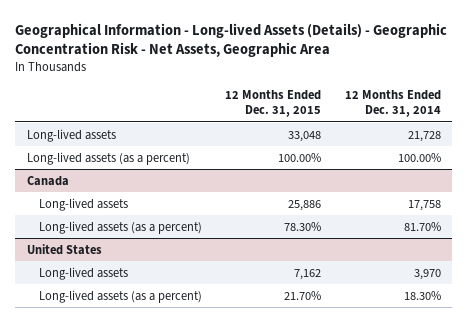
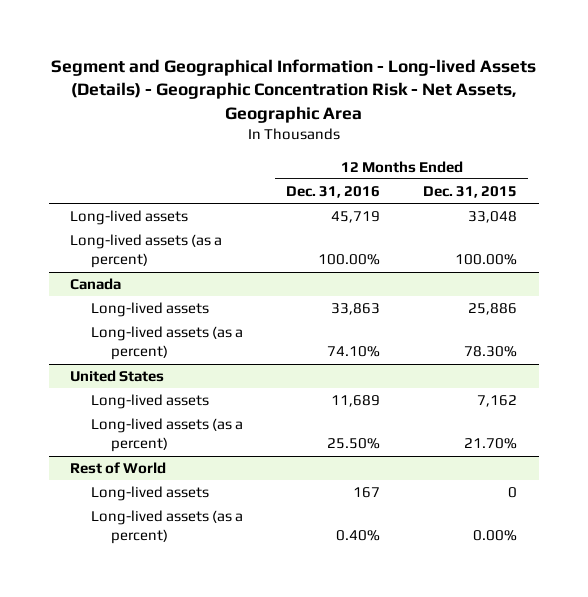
[15,22,448,58] Geographical Information - Long-lived Assets (Details) - Geographic Concentration Risk - Net Assets, Geographic Area -> [50,58,536,123] Segment and Geographical Information - Long-lived Assets (Details) - Geographic Concentration Risk - Net Assets, Geographic Area
[344,90,441,118] 12 Months Ended Dec. 31, 2014 -> none
none -> [285,186,380,199] Dec. 31, 2016
none -> [70,462,167,475] Rest of World
none -> [90,486,209,502] Long-lived assets
none -> [90,510,243,545] Long-lived assets (as a percent)

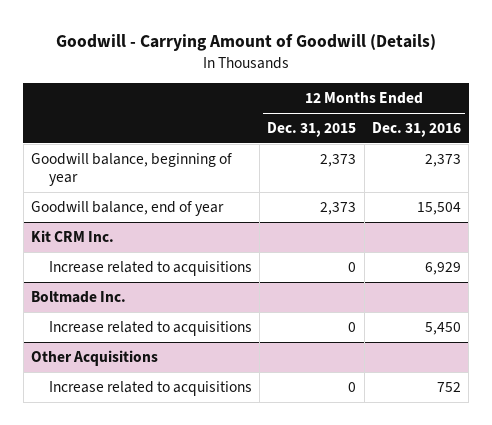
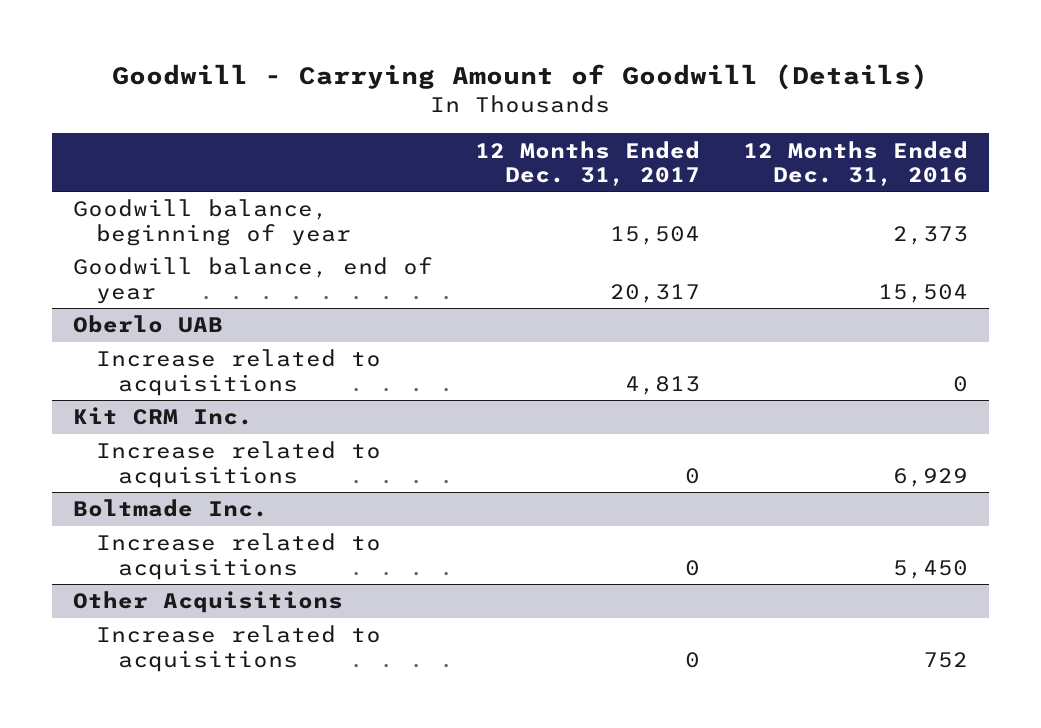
[267,122,357,138] Dec. 31, 2015 -> none
none -> [475,140,701,186] 12 Months Ended Dec. 31, 2017
none -> [73,315,224,334] Oberlo UAB
none -> [95,349,381,396] Increase related to acquisitions

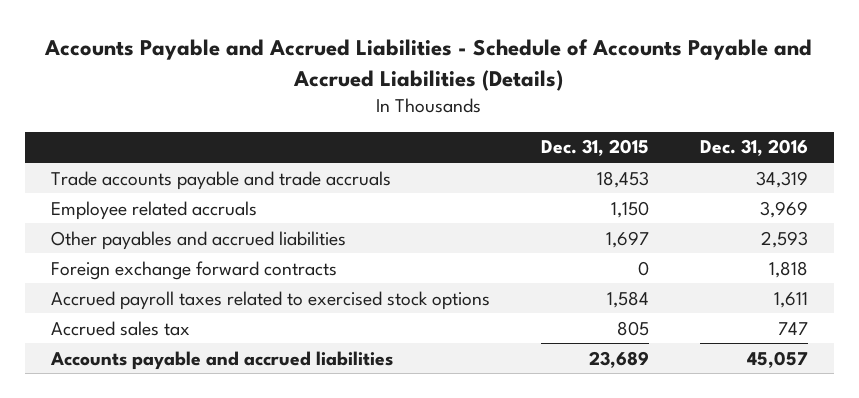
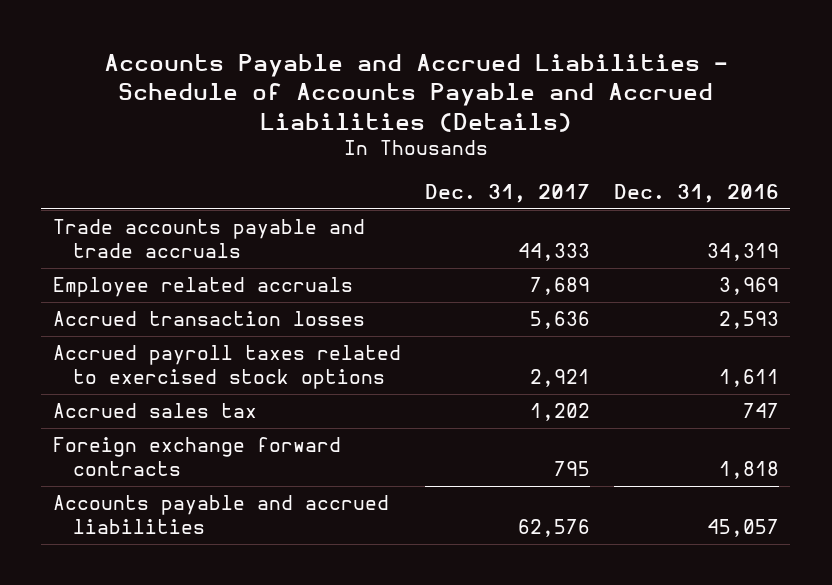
[540,139,649,157] Dec. 31, 2015 -> none
none -> [424,183,590,203] Dec. 31, 2017
[50,230,346,250] Other payables and accrued liabilities -> [53,311,366,327] Accrued transaction losses
[50,260,337,280] Foreign exchange forward contracts -> [53,437,342,476] Foreign exchange forward contracts

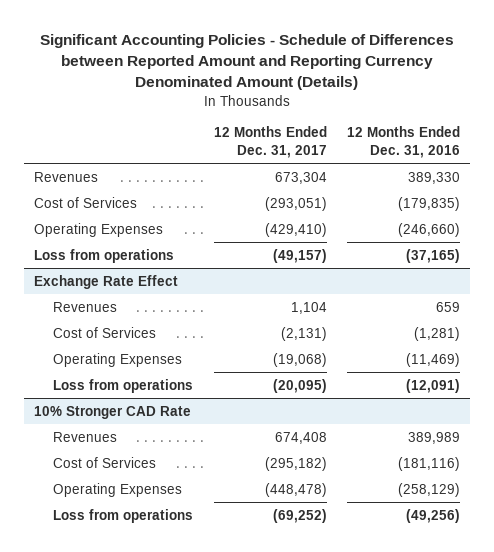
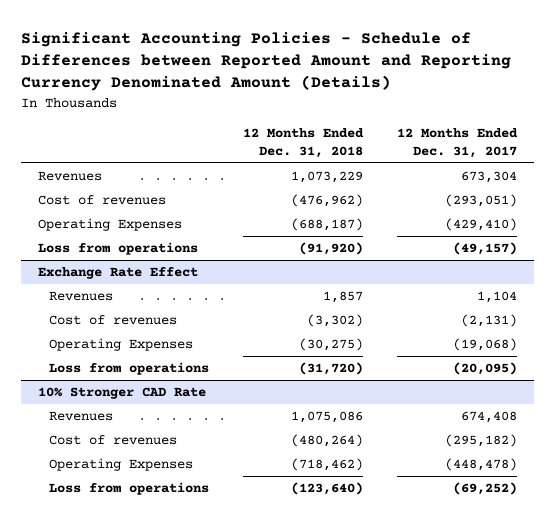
[346,126,460,158] 12 Months Ended Dec. 31, 2016 -> none
none -> [242,127,364,159] 12 Months Ended Dec. 31, 2018
[33,196,137,208] Cost of Services -> [38,195,167,206] Cost of revenues
[53,326,157,338] Cost of Services -> [48,315,177,326] Cost of revenues
[53,456,157,468] Cost of Services -> [48,435,177,446] Cost of revenues

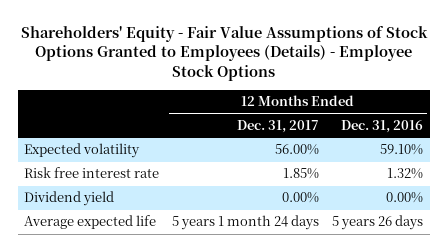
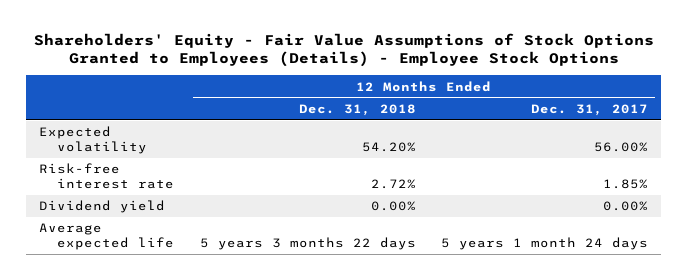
[341,120,424,134] Dec. 31, 2016 -> none
none -> [298,103,416,116] Dec. 31, 2018
[24,167,160,179] Risk free interest rate -> [38,163,175,189] Risk-free interest rate

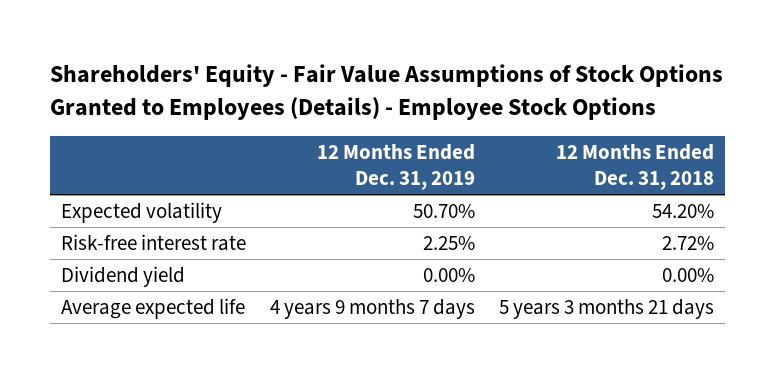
[531,103,649,116] Dec. 31, 2017 -> none
none -> [316,143,475,191] 12 Months Ended Dec. 31, 2019
[199,236,416,250] 5 years 3 months 22 days -> [498,298,714,319] 5 years 3 months 21 days

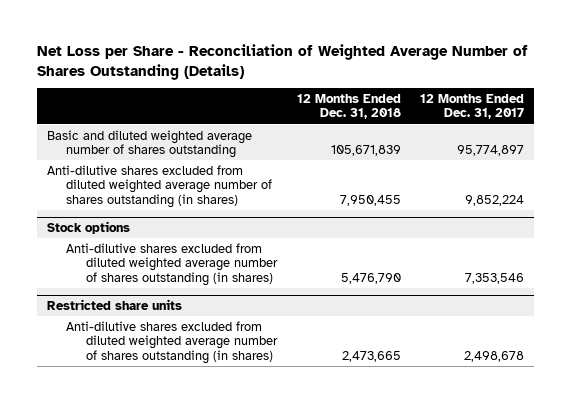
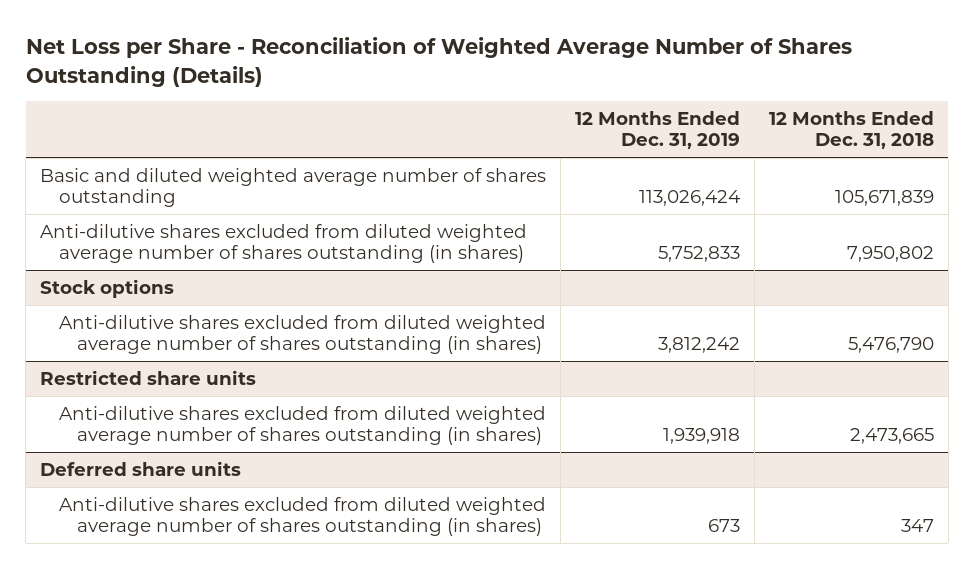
[420,93,525,120] 12 Months Ended Dec. 31, 2017 -> none
none -> [575,111,741,150] 12 Months Ended Dec. 31, 2019
[339,195,401,207] 7,950,455 -> [847,246,935,263] 7,950,802
none -> [40,460,242,476] Deferred share units
none -> [58,496,546,537] Anti-dilutive shares excluded from diluted weighted average number of shares outstanding (in shares)

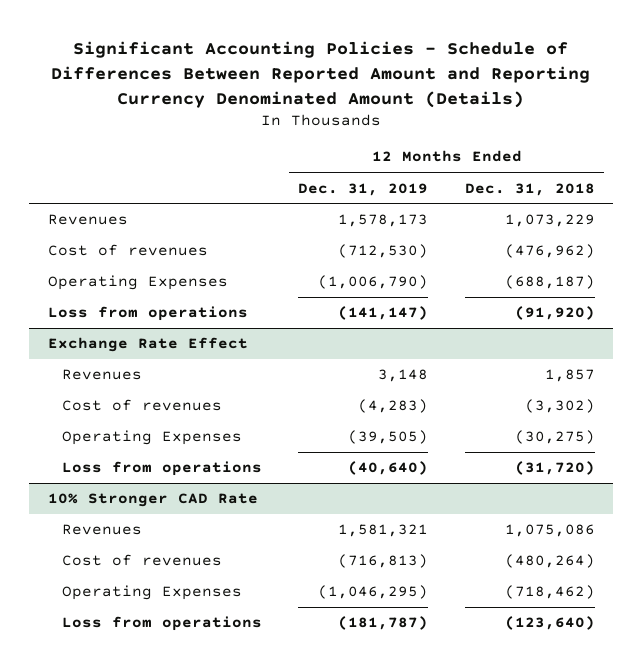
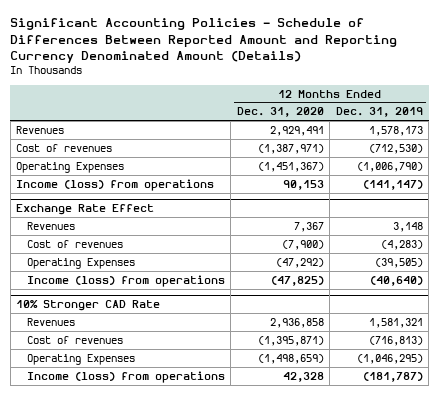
[464,182,595,196] Dec. 31, 2018 -> none
none -> [236,107,324,118] Dec. 31, 2020
[47,306,248,322] Loss from operations -> [16,178,215,191] Income (loss) from operations
[61,461,262,477] Loss from operations -> [27,274,226,287] Income (loss) from operations
[61,616,262,632] Loss from operations -> [27,370,226,383] Income (loss) from operations

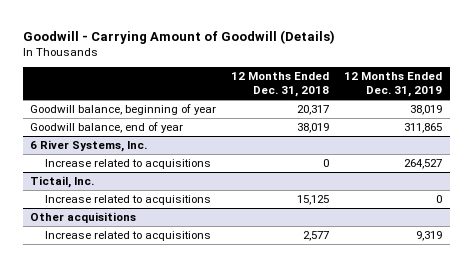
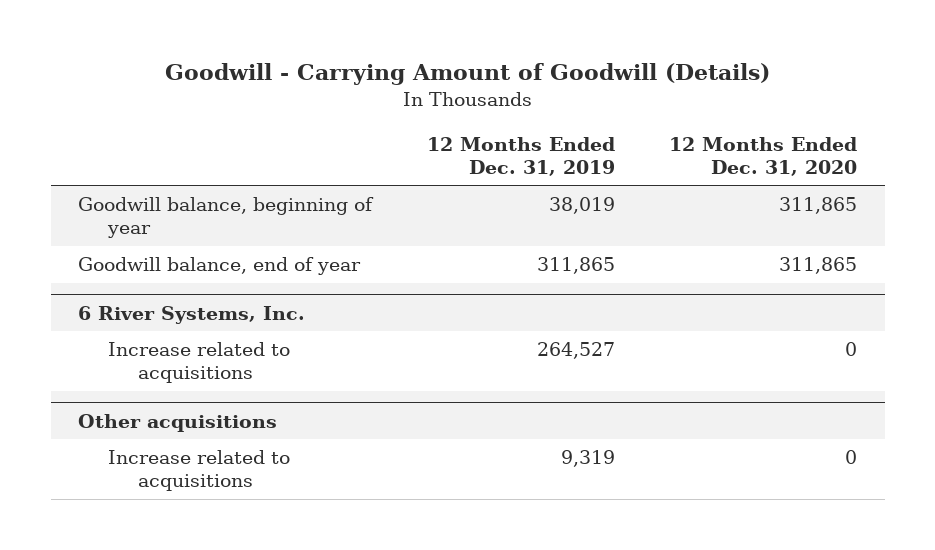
[231,72,330,98] 12 Months Ended Dec. 31, 2018 -> none
none -> [669,137,858,176] 12 Months Ended Dec. 31, 2020
[30,175,95,188] Tictail, Inc. -> none
[45,194,212,205] Increase related to acquisitions -> none

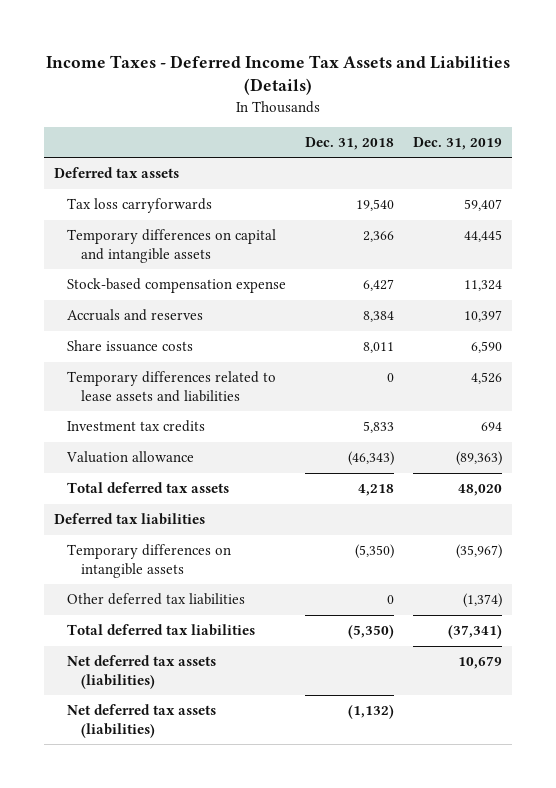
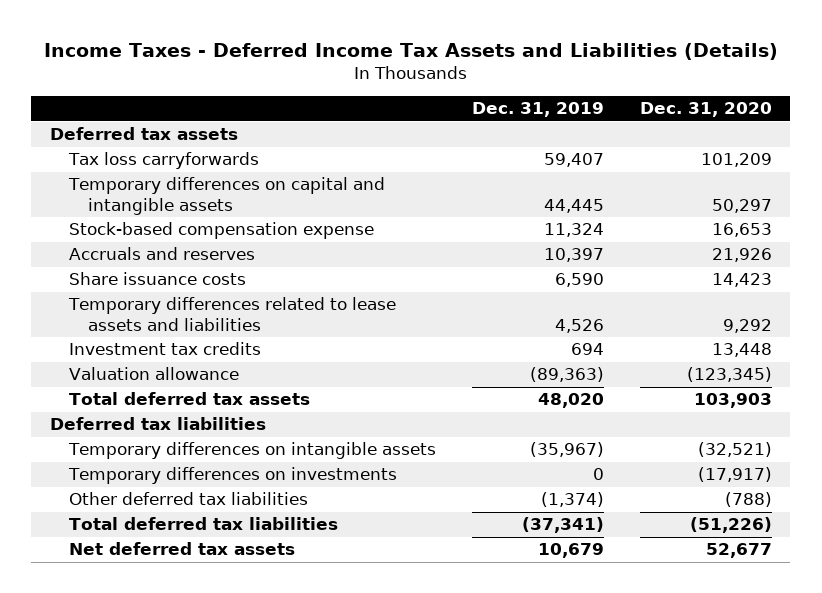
[305,136,395,150] Dec. 31, 2018 -> none
none -> [640,102,773,118] Dec. 31, 2020
none -> [67,467,397,485] Temporary differences on investments
[67,704,217,739] Net deferred tax assets (liabilities) -> none
[67,655,217,690] Net deferred tax assets (liabilities) -> [68,542,295,556] Net deferred tax assets

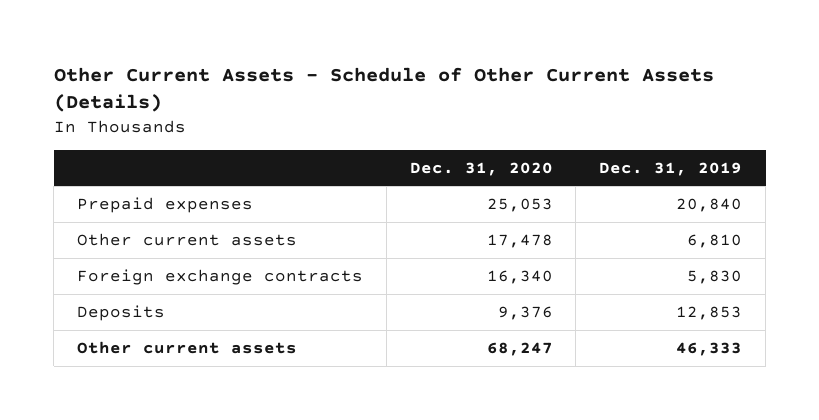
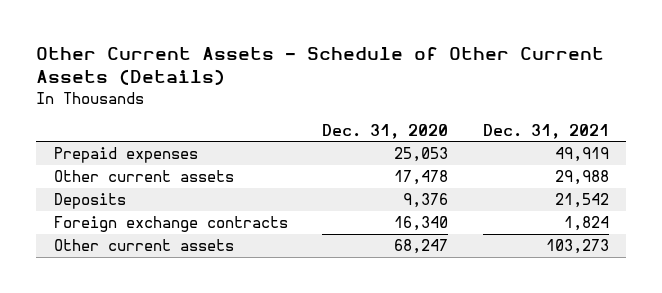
[599,161,743,176] Dec. 31, 2019 -> none
none -> [482,123,609,139] Dec. 31, 2021
[76,269,363,286] Foreign exchange contracts -> [53,216,288,233] Foreign exchange contracts

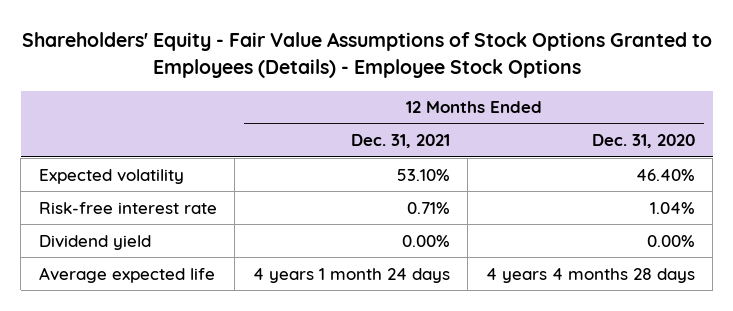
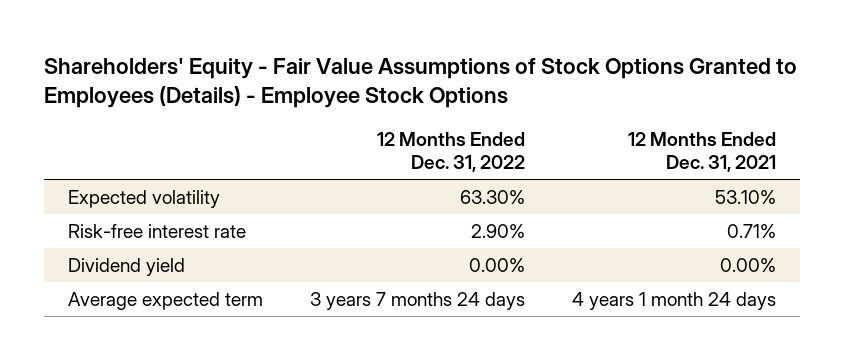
[591,134,695,149] Dec. 31, 2020 -> none
none -> [377,131,526,173] 12 Months Ended Dec. 31, 2022
[38,266,215,283] Average expected life -> [68,291,264,310] Average expected term

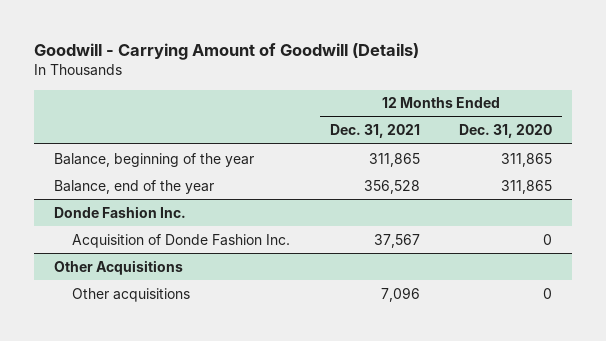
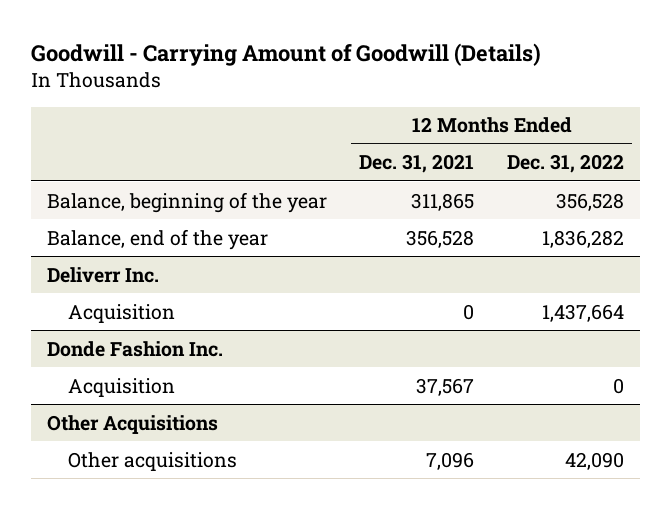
[459,124,553,139] Dec. 31, 2020 -> none
none -> [506,154,624,174] Dec. 31, 2022
none -> [47,266,160,283] Deliverr Inc.
none -> [67,303,175,323] Acquisition
[72,233,291,248] Acquisition of Donde Fashion Inc. -> [67,377,175,397] Acquisition

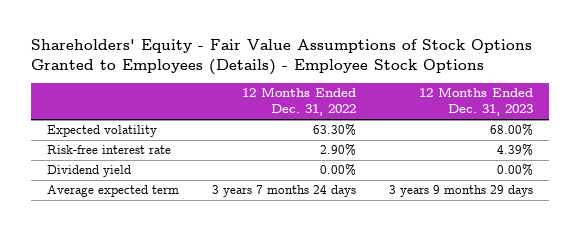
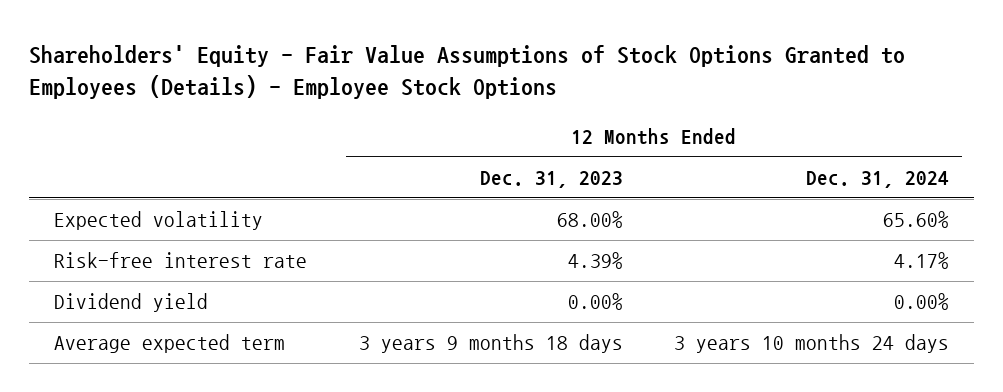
[241,87,356,117] 12 Months Ended Dec. 31, 2022 -> none
none -> [805,171,949,189] Dec. 31, 2024
[388,185,533,198] 3 years 9 months 29 days -> [358,334,623,354] 3 years 9 months 18 days

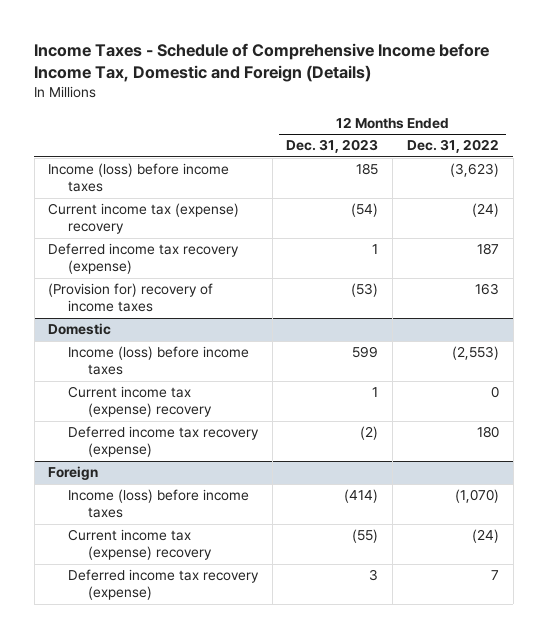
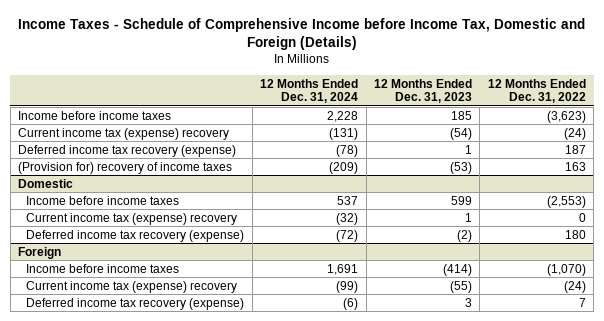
none -> [260,78,359,104] 12 Months Ended Dec. 31, 2024
[48,163,230,193] Income (loss) before income taxes -> [17,110,171,120] Income before income taxes
[67,346,249,376] Income (loss) before income taxes -> [26,195,180,205] Income before income taxes
[67,489,249,519] Income (loss) before income taxes -> [26,263,180,273] Income before income taxes

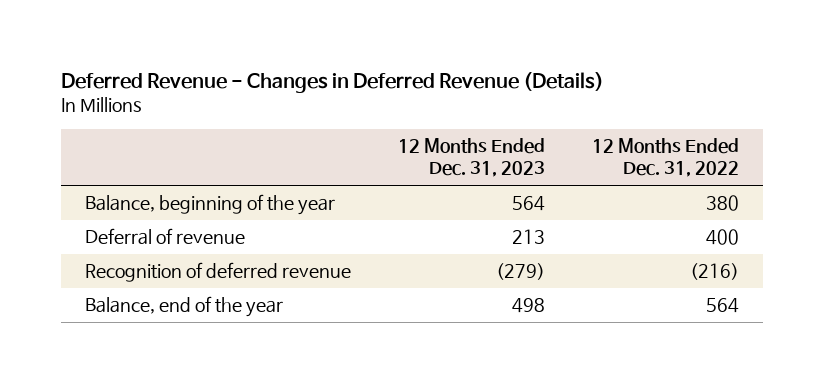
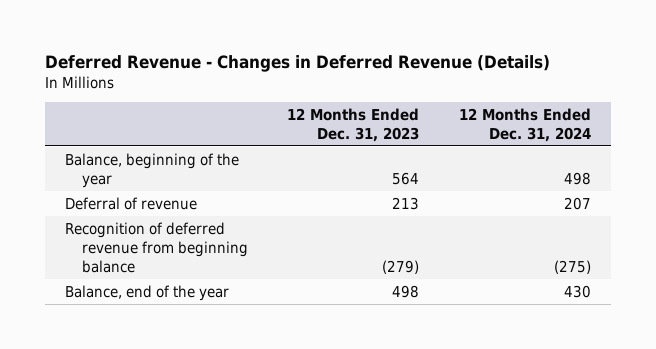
[591,138,739,178] 12 Months Ended Dec. 31, 2022 -> none
none -> [459,107,592,142] 12 Months Ended Dec. 31, 2024
[84,262,351,283] Recognition of deferred revenue -> [64,221,248,273] Recognition of deferred revenue from beginning balance

